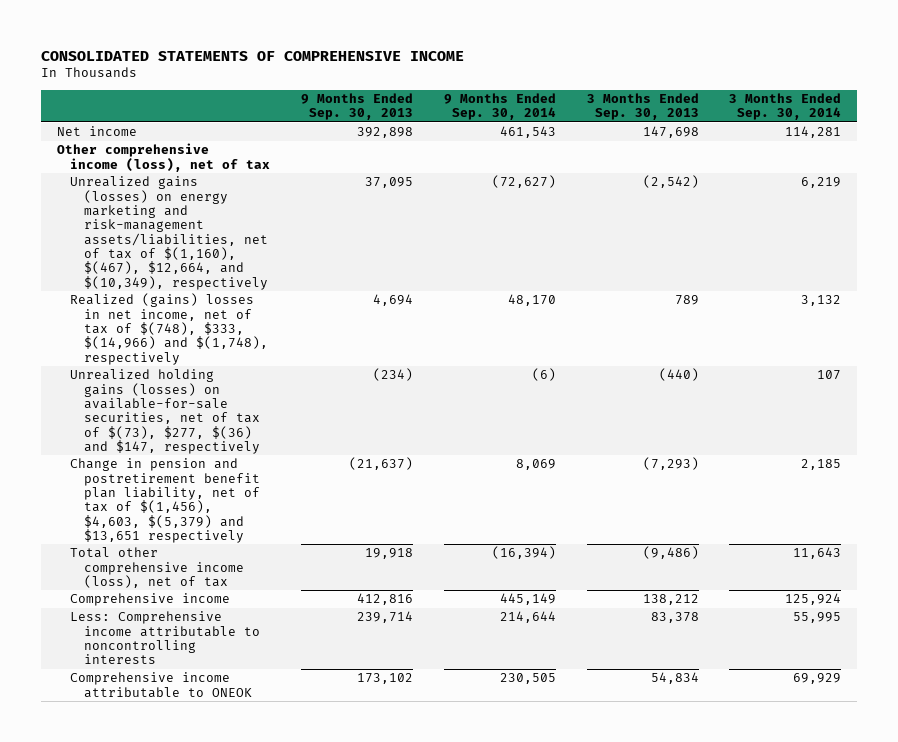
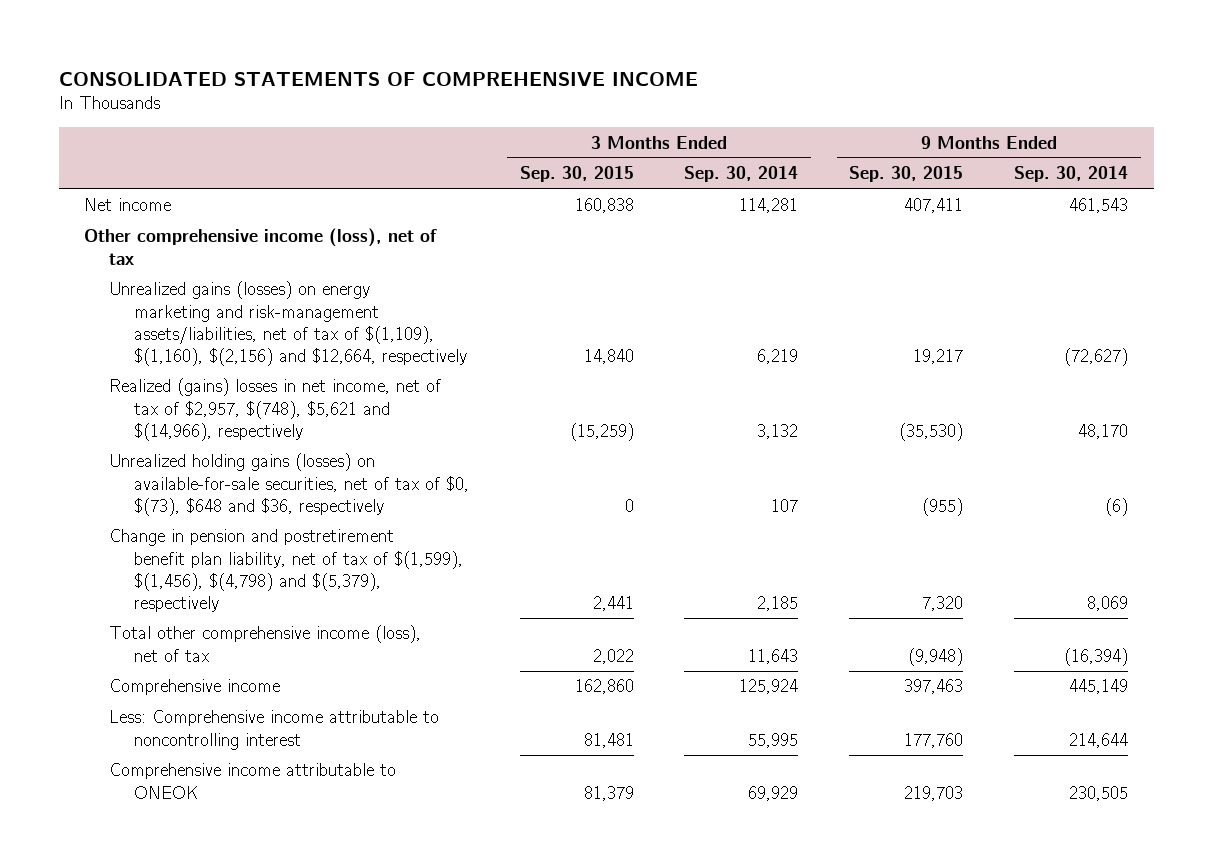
[301,92,414,121] 9 Months Ended Sep. 30, 2013 -> none
[586,92,699,121] 3 Months Ended Sep. 30, 2013 -> none
none -> [519,166,634,183] Sep. 30, 2015
none -> [849,166,964,183] Sep. 30, 2015
[70,176,269,290] Unrealized gains (losses) on energy marketing and risk-management assets/liabilities, net of tax of $(1,160), $(467), $12,664, and $(10,349), respectively -> [108,281,467,366] Unrealized gains (losses) on energy marketing and risk-management assets/liabilities, net of tax of $(1,109), $(1,160), $(2,156) and $12,664, respectively
[70,293,269,365] Realized (gains) losses in net income, net of tax of $(748), $333, $(14,966) and $(1,748), respectively -> [108,378,441,441] Realized (gains) losses in net income, net of tax of $2,957, $(748), $5,621 and $(14,966), respectively
[70,369,261,455] Unrealized holding gains (losses) on available-for-sale securities, net of tax of $(73), $277, $(36) and $147, respectively -> [108,453,469,516] Unrealized holding gains (losses) on available-for-sale securities, net of tax of $0, $(73), $648 and $36, respectively
[70,458,261,544] Change in pension and postretirement benefit plan liability, net of tax of $(1,456), $4,603, $(5,379) and $13,651 respectively -> [108,529,463,612] Change in pension and postretirement benefit plan liability, net of tax of $(1,599), $(1,456), $(4,798) and $(5,379), respectively
[70,611,261,665] Less: Comprehensive income attributable to noncontrolling interests -> [108,710,439,750] Less: Comprehensive income attributable to noncontrolling interest

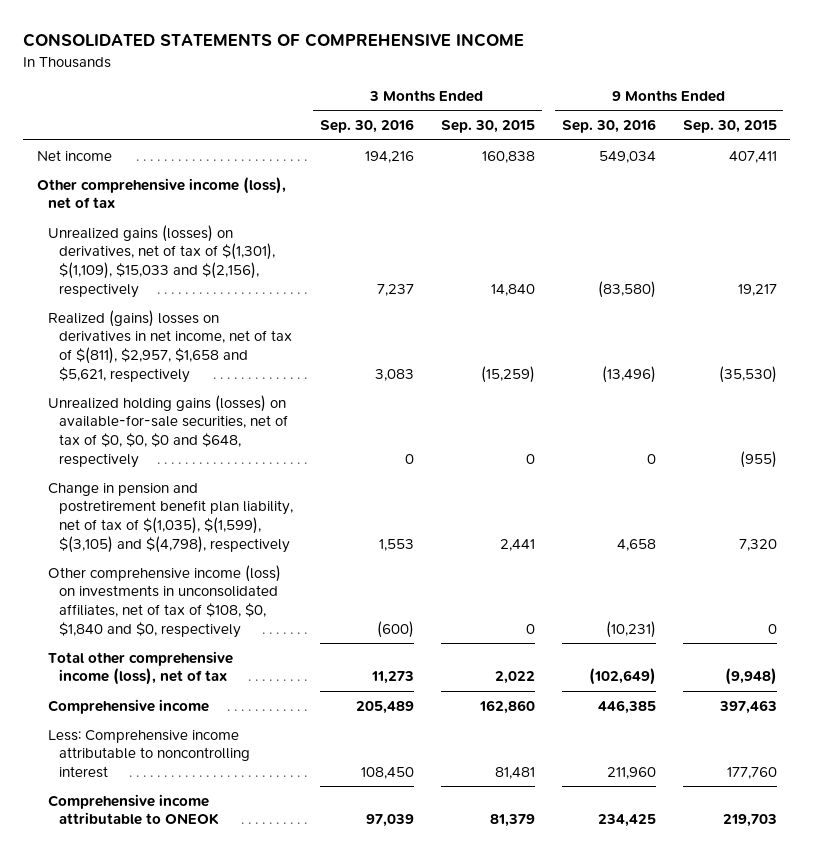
[684,166,799,183] Sep. 30, 2014 -> none
[1014,166,1129,183] Sep. 30, 2014 -> none
none -> [320,119,415,134] Sep. 30, 2016
none -> [561,119,656,134] Sep. 30, 2016
[108,281,467,366] Unrealized gains (losses) on energy marketing and risk-management assets/liabilities, net of tax of $(1,109), $(1,160), $(2,156) and $12,664, respectively -> [48,224,276,298] Unrealized gains (losses) on derivatives, net of tax of $(1,301), $(1,109), $15,033 and $(2,156), respectively
[108,378,441,441] Realized (gains) losses in net income, net of tax of $2,957, $(748), $5,621 and $(14,966), respectively -> [48,309,293,383] Realized (gains) losses on derivatives in net income, net of tax of $(811), $2,957, $1,658 and $5,621, respectively
[108,453,469,516] Unrealized holding gains (losses) on available-for-sale securities, net of tax of $0, $(73), $648 and $36, respectively -> [48,394,289,468] Unrealized holding gains (losses) on available-for-sale securities, net of tax of $0, $0, $0 and $648, respectively
[108,529,463,612] Change in pension and postretirement benefit plan liability, net of tax of $(1,599), $(1,456), $(4,798) and $(5,379), respectively -> [48,482,294,553] Change in pension and postretirement benefit plan liability, net of tax of $(1,035), $(1,599), $(3,105) and $(4,798), respectively
none -> [48,564,282,638] Other comprehensive income (loss) on investments in unconsolidated affiliates, net of tax of $108, $0, $1,840 and $0, respectively

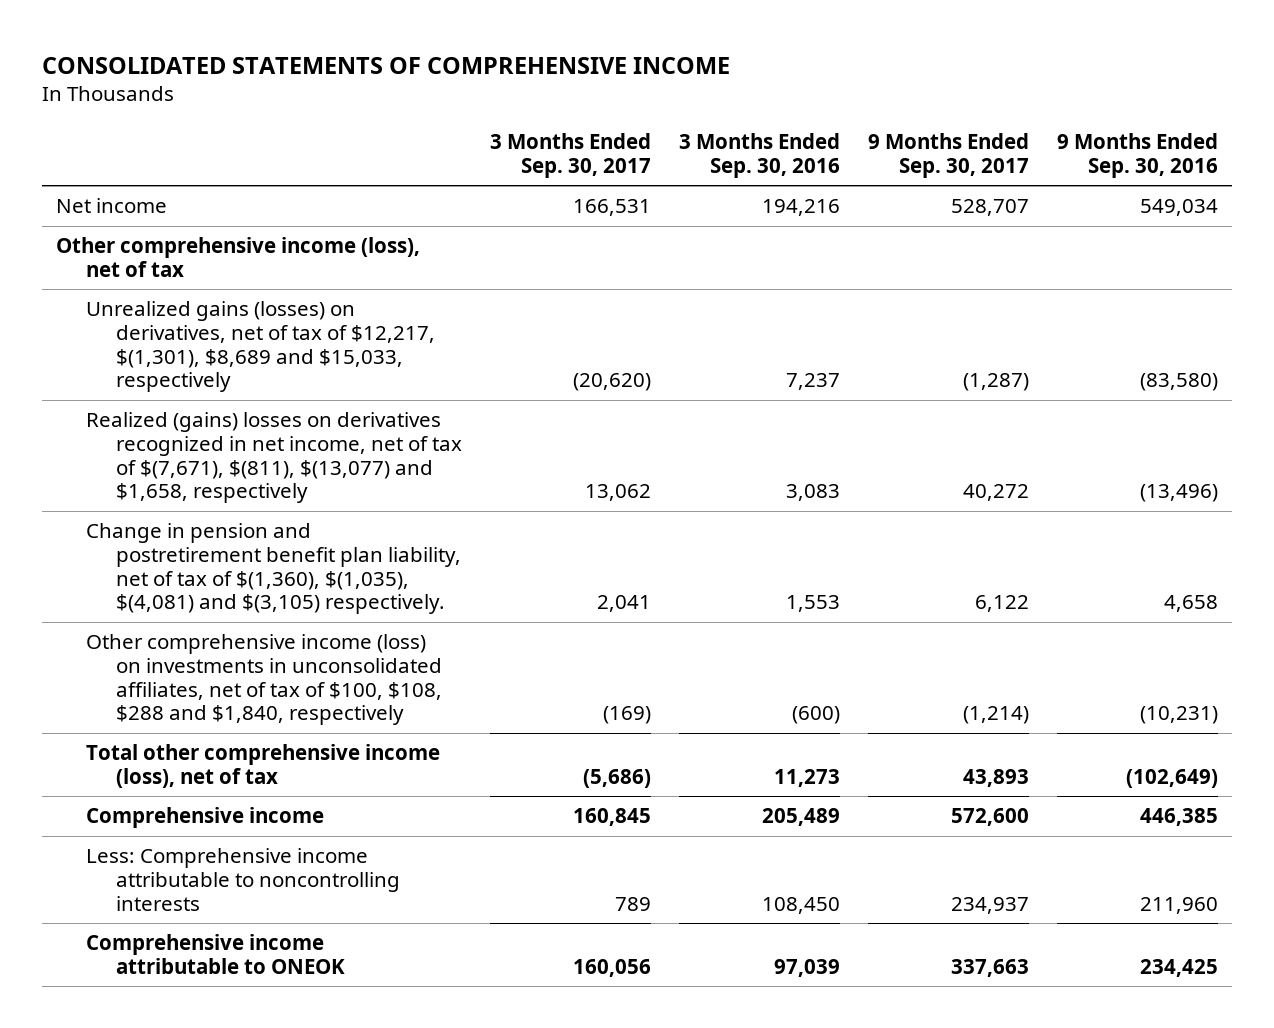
[440,120,535,134] Sep. 30, 2015 -> none
[682,120,777,134] Sep. 30, 2015 -> none
none -> [489,132,651,178] 3 Months Ended Sep. 30, 2017
none -> [868,132,1030,178] 9 Months Ended Sep. 30, 2017
[48,394,289,468] Unrealized holding gains (losses) on available-for-sale securities, net of tax of $0, $0, $0 and $648, respectively -> none
[48,224,276,298] Unrealized gains (losses) on derivatives, net of tax of $(1,301), $(1,109), $15,033 and $(2,156), respectively -> [85,301,435,393] Unrealized gains (losses) on derivatives, net of tax of $12,217, $(1,301), $8,689 and $15,033, respectively
[48,309,293,383] Realized (gains) losses on derivatives in net income, net of tax of $(811), $2,957, $1,658 and $5,621, respectively -> [85,412,462,504] Realized (gains) losses on derivatives recognized in net income, net of tax of $(7,671), $(811), $(13,077) and $1,658, respectively
[48,482,294,553] Change in pension and postretirement benefit plan liability, net of tax of $(1,035), $(1,599), $(3,105) and $(4,798), respectively -> [85,523,461,615] Change in pension and postretirement benefit plan liability, net of tax of $(1,360), $(1,035), $(4,081) and $(3,105) respectively.
[48,564,282,638] Other comprehensive income (loss) on investments in unconsolidated affiliates, net of tax of $108, $0, $1,840 and $0, respectively -> [85,634,442,726] Other comprehensive income (loss) on investments in unconsolidated affiliates, net of tax of $100, $108, $288 and $1,840, respectively
[48,729,251,778] Less: Comprehensive income attributable to noncontrolling interest -> [85,848,400,911] Less: Comprehensive income attributable to noncontrolling interests

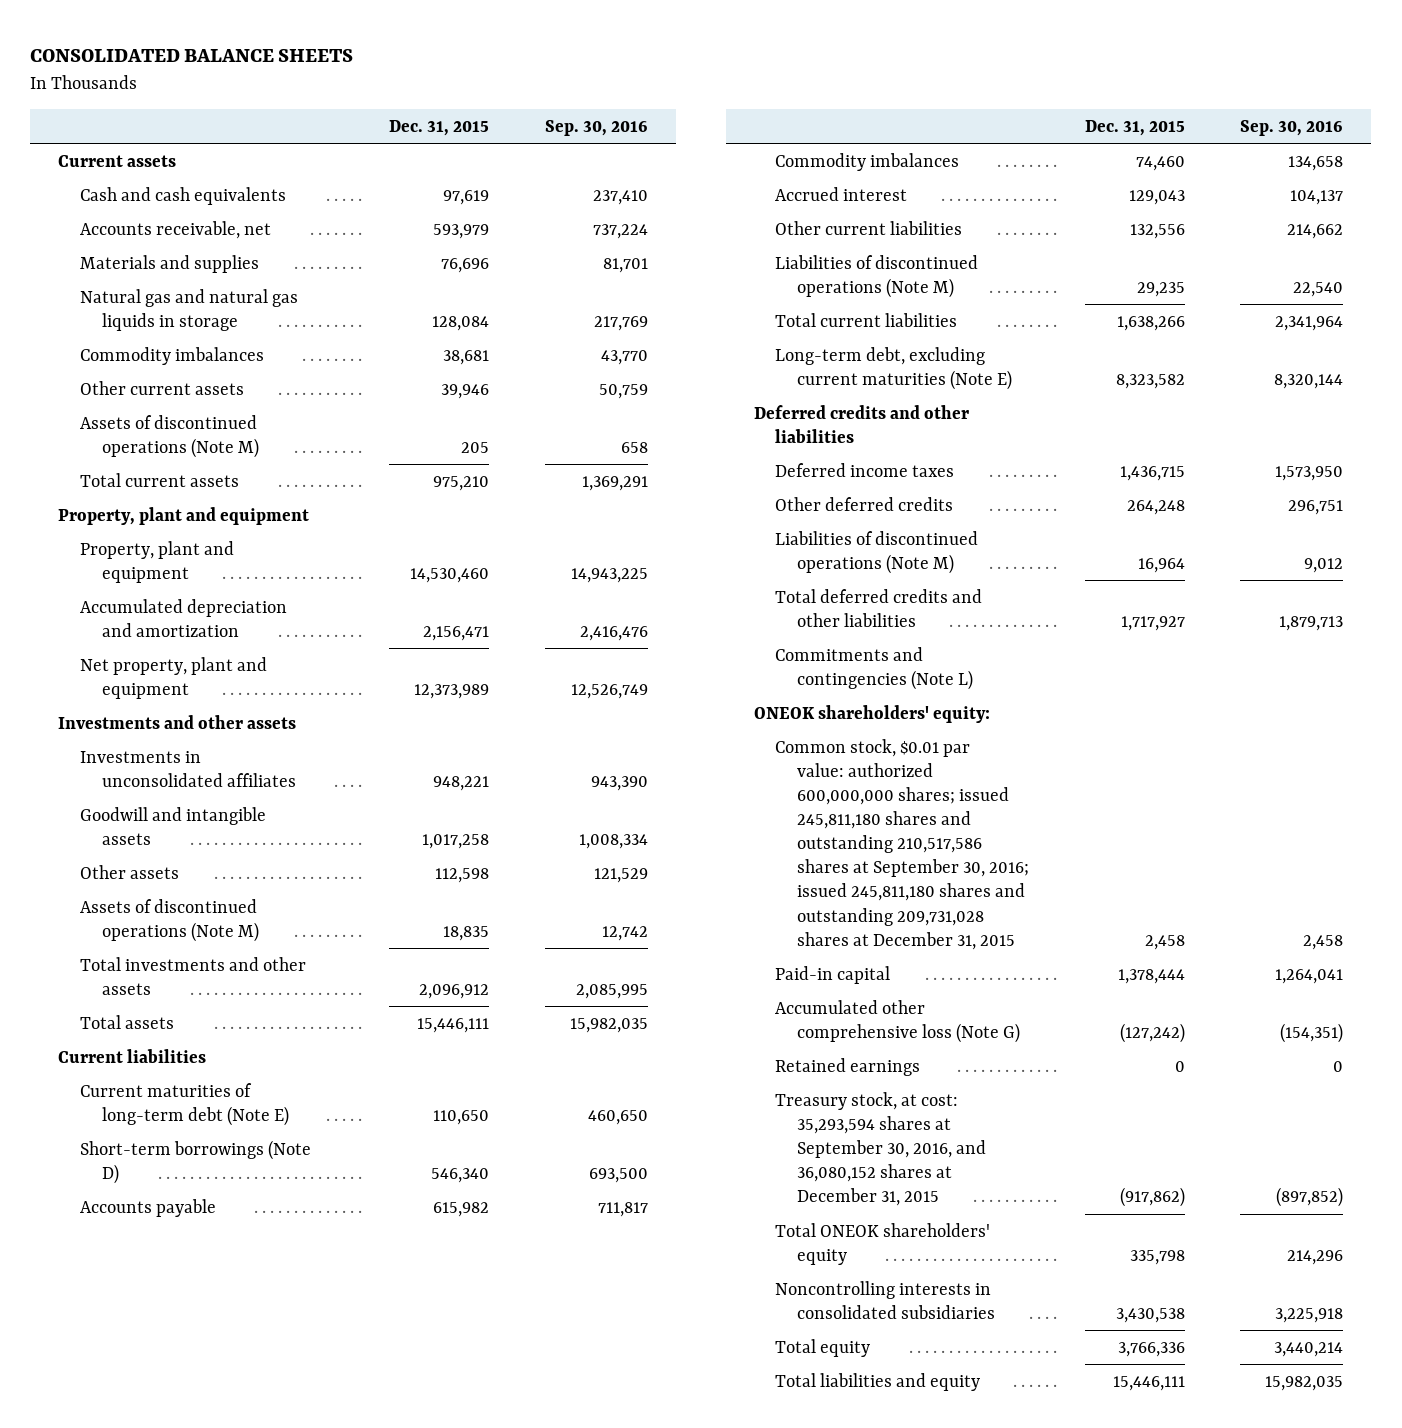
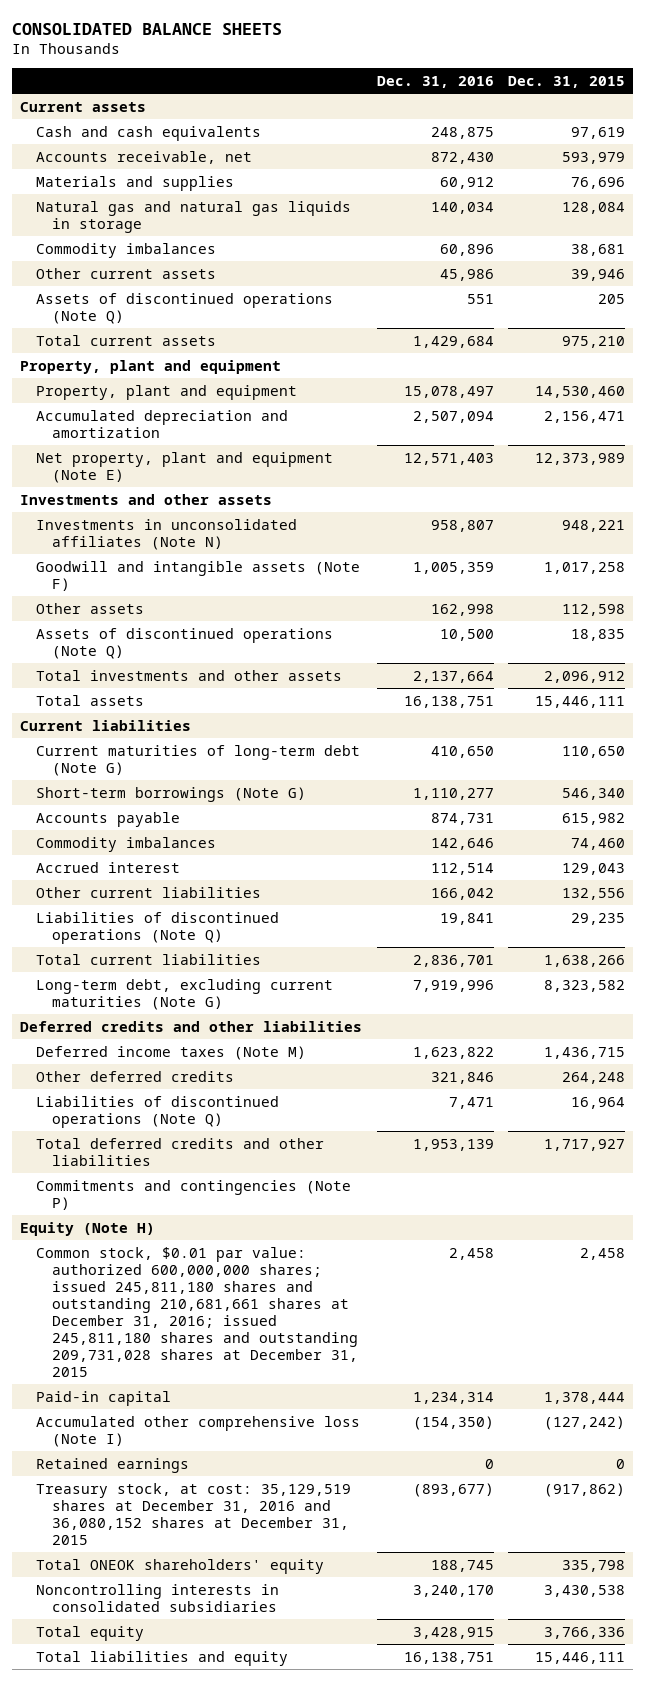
[544,119,648,136] Sep. 30, 2016 -> none
none -> [376,75,494,88] Dec. 31, 2016
[80,414,259,458] Assets of discontinued operations (Note M) -> [35,292,333,324] Assets of discontinued operations (Note Q)
[80,656,268,699] Net property, plant and equipment -> [35,451,333,483] Net property, plant and equipment (Note E)
[80,750,296,787] Investments in unconsolidated affiliates -> [35,518,297,550] Investments in unconsolidated affiliates (Note N)
[80,806,267,845] Goodwill and intangible assets -> [35,560,360,591] Goodwill and intangible assets (Note F)
[80,898,259,942] Assets of discontinued operations (Note M) -> [35,627,333,659] Assets of discontinued operations (Note Q)
[80,1082,289,1126] Current maturities of long-term debt (Note E) -> [35,744,360,776] Current maturities of long-term debt (Note G)
[80,1139,312,1184] Short-term borrowings (Note D) -> [35,786,306,802] Short-term borrowings (Note G)
[775,254,979,298] Liabilities of discontinued operations (Note M) -> [35,911,279,944] Liabilities of discontinued operations (Note Q)
[775,346,1013,390] Long-term debt, excluding current maturities (Note E) -> [35,978,333,1010] Long-term debt, excluding current maturities (Note G)
[775,462,955,477] Deferred income taxes -> [35,1045,306,1060] Deferred income taxes (Note M)
[775,530,979,574] Liabilities of discontinued operations (Note M) -> [35,1095,279,1128] Liabilities of discontinued operations (Note Q)
[753,704,990,723] ONEOK shareholders' equity: -> none
[775,646,974,690] Commitments and contingencies (Note L) -> [35,1179,351,1210] Commitments and contingencies (Note P)
none -> [19,1221,155,1236] Equity (Note H)
[775,738,1030,950] Common stock, $0.01 par value: authorized 600,000,000 shares; issued 245,811,180 shares and outstanding 210,517,586 shares at September 30, 2016; issued 245,811,180 shares and outstanding 209,731,028 shares at December 31, 2015 -> [35,1246,359,1377] Common stock, $0.01 par value: authorized 600,000,000 shares; issued 245,811,180 shares and outstanding 210,681,661 shares at December 31, 2016; issued 245,811,180 shares and outstanding 209,731,028 shares at December 31, 2015
[775,999,1021,1043] Accumulated other comprehensive loss (Note G) -> [35,1415,360,1447] Accumulated other comprehensive loss (Note I)
[775,1091,987,1207] Treasury stock, at cost: 35,293,594 shares at September 30, 2016, and 36,080,152 shares at December 31, 2015 -> [35,1482,351,1545] Treasury stock, at cost: 35,129,519 shares at December 31, 2016 and 36,080,152 shares at December 31, 2015

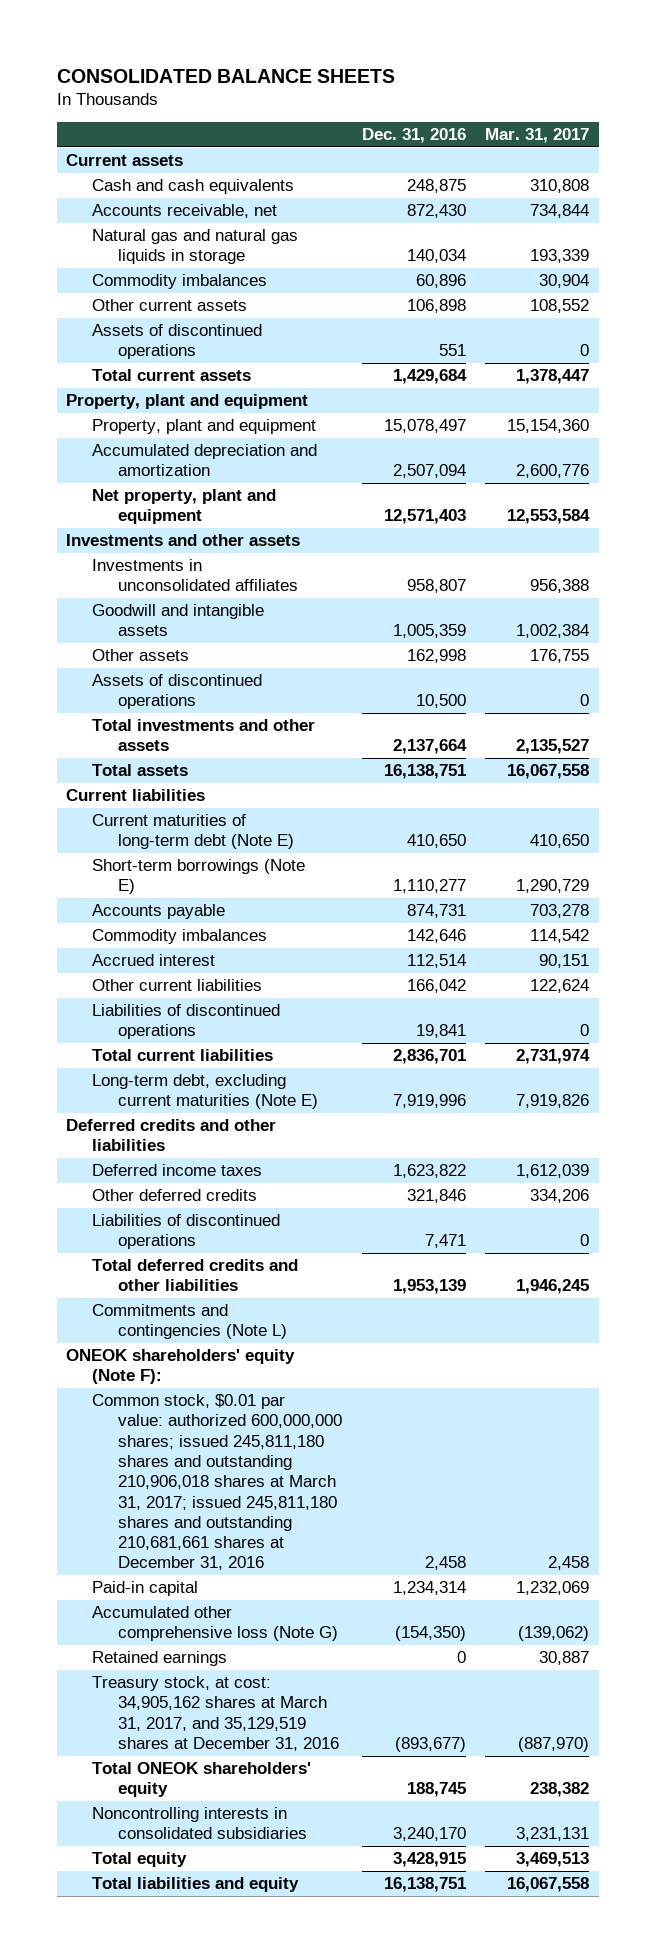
[508,75,626,88] Dec. 31, 2015 -> none
none -> [485,128,590,144] Mar. 31, 2017
[35,175,234,191] Materials and supplies -> none
[439,268,494,281] 45,986 -> [406,299,466,314] 106,898
[35,292,333,324] Assets of discontinued operations (Note Q) -> [92,324,263,360] Assets of discontinued operations
[35,451,333,483] Net property, plant and equipment (Note E) -> [92,489,277,525] Net property, plant and equipment
[35,518,297,550] Investments in unconsolidated affiliates (Note N) -> [92,559,298,592] Investments in unconsolidated affiliates
[35,560,360,591] Goodwill and intangible assets (Note F) -> [92,604,265,637] Goodwill and intangible assets
[35,627,333,659] Assets of discontinued operations (Note Q) -> [92,674,263,710] Assets of discontinued operations
[35,744,360,776] Current maturities of long-term debt (Note G) -> [92,814,294,850] Current maturities of long-term debt (Note E)
[35,786,306,802] Short-term borrowings (Note G) -> [92,859,306,895] Short-term borrowings (Note E)
[35,911,279,944] Liabilities of discontinued operations (Note Q) -> [92,1004,281,1040] Liabilities of discontinued operations
[35,978,333,1010] Long-term debt, excluding current maturities (Note G) -> [92,1074,318,1110] Long-term debt, excluding current maturities (Note E)
[35,1045,306,1060] Deferred income taxes (Note M) -> [92,1164,263,1177] Deferred income taxes
[35,1095,279,1128] Liabilities of discontinued operations (Note Q) -> [92,1214,281,1250] Liabilities of discontinued operations
[19,1221,155,1236] Equity (Note H) -> none
[35,1179,351,1210] Commitments and contingencies (Note P) -> [92,1304,287,1340] Commitments and contingencies (Note L)
none -> [66,1349,296,1385] ONEOK shareholders' equity (Note F):
[35,1246,359,1377] Common stock, $0.01 par value: authorized 600,000,000 shares; issued 245,811,180 shares and outstanding 210,681,661 shares at December 31, 2016; issued 245,811,180 shares and outstanding 209,731,028 shares at December 31, 2015 -> [92,1394,342,1571] Common stock, $0.01 par value: authorized 600,000,000 shares; issued 245,811,180 shares and outstanding 210,906,018 shares at March 31, 2017; issued 245,811,180 shares and outstanding 210,681,661 shares at December 31, 2016
[35,1415,360,1447] Accumulated other comprehensive loss (Note I) -> [92,1606,338,1642] Accumulated other comprehensive loss (Note G)
[35,1482,351,1545] Treasury stock, at cost: 35,129,519 shares at December 31, 2016 and 36,080,152 shares at December 31, 2015 -> [92,1676,339,1751] Treasury stock, at cost: 34,905,162 shares at March 31, 2017, and 35,129,519 shares at December 31, 2016

